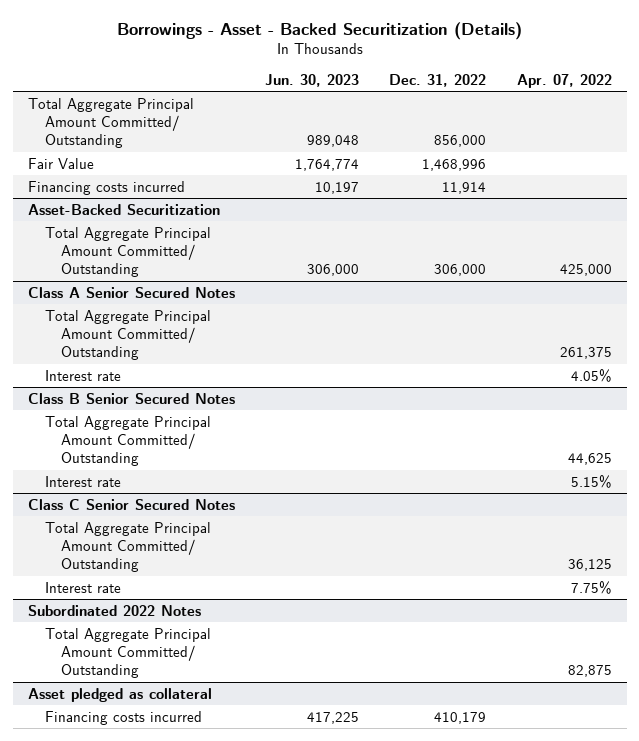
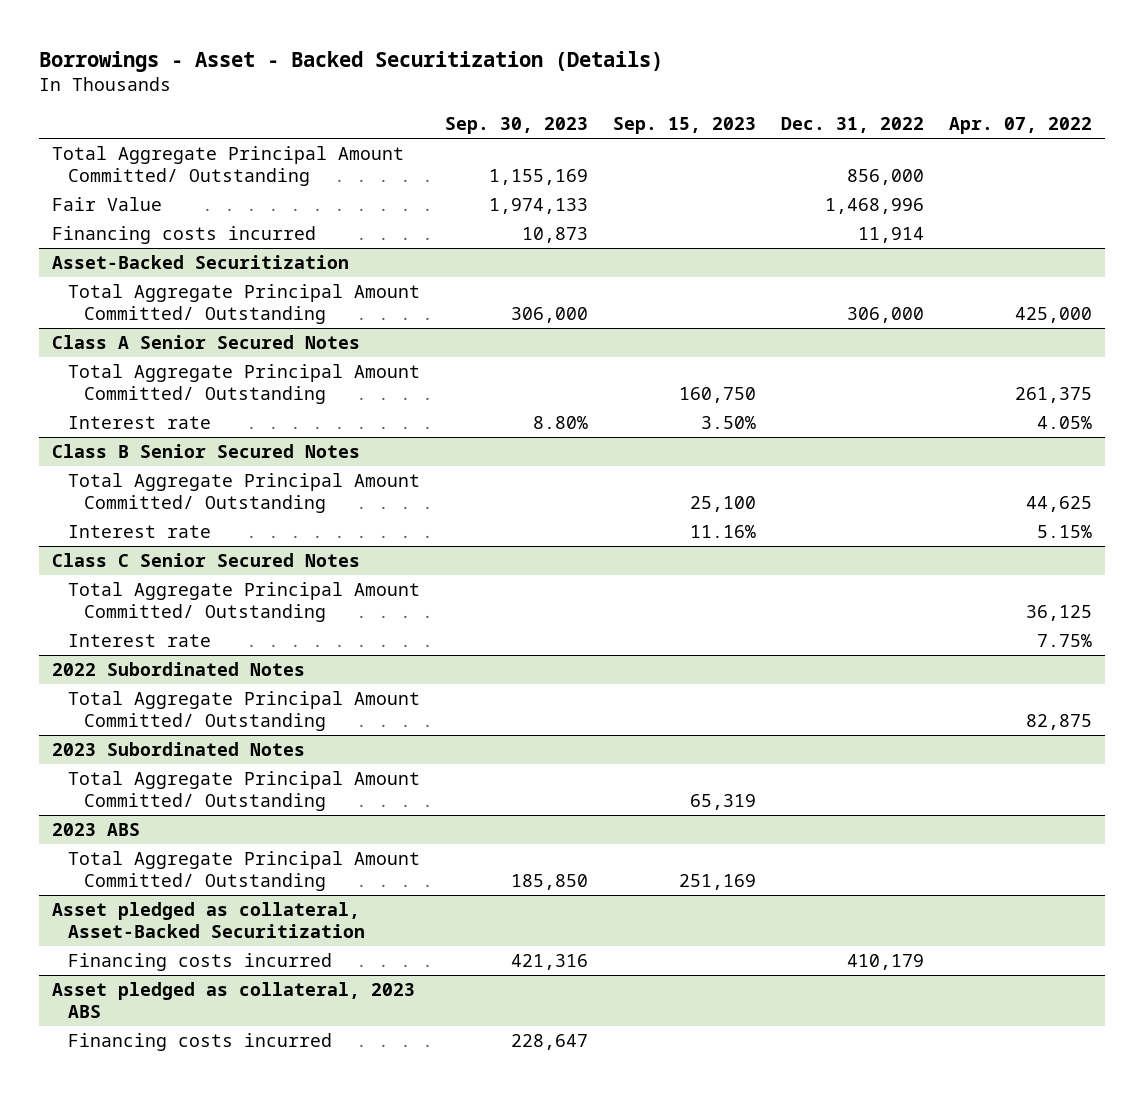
[265,73,360,87] Jun. 30, 2023 -> none
none -> [445,117,589,135] Sep. 30, 2023
none -> [613,117,757,135] Sep. 15, 2023
[27,604,201,616] Subordinated 2022 Notes -> [51,662,305,677] 2022 Subordinated Notes
none -> [51,742,305,757] 2023 Subordinated Notes
none -> [67,771,420,812] Total Aggregate Principal Amount Committed/ Outstanding
none -> [51,823,140,837] 2023 ABS
none -> [67,851,420,892] Total Aggregate Principal Amount Committed/ Outstanding
[27,687,212,702] Asset pledged as collateral -> [51,902,365,939] Asset pledged as collateral, Asset-Backed Securitization
none -> [51,982,415,1019] Asset pledged as collateral, 2023 ABS
none -> [67,1033,332,1052] Financing costs incurred

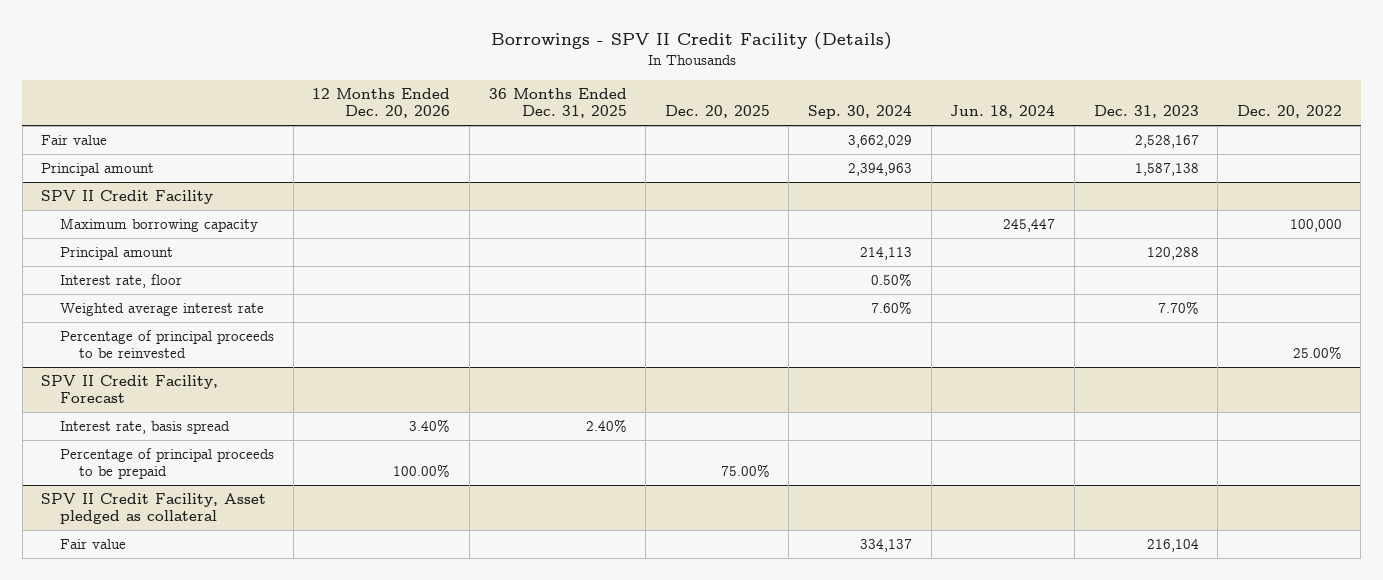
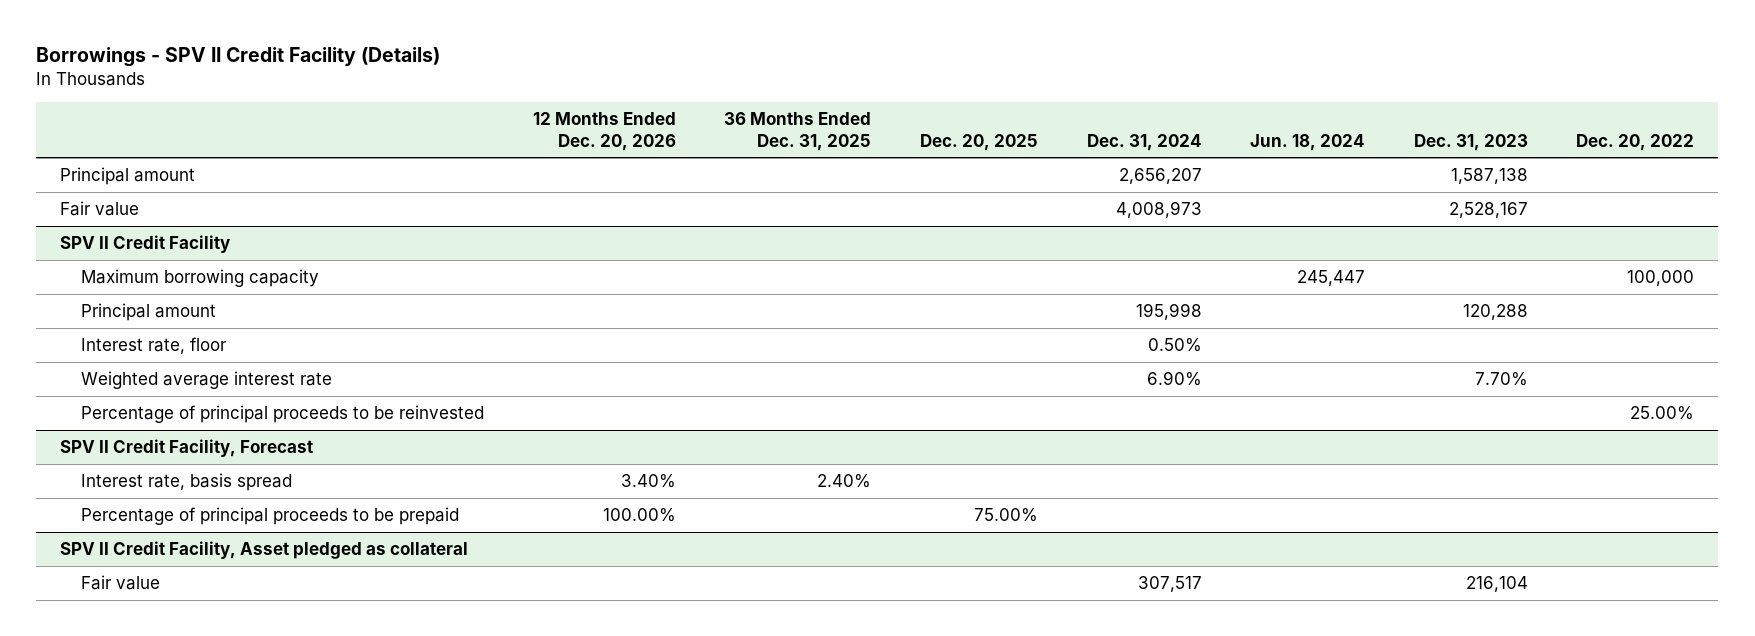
[808,105,913,120] Sep. 30, 2024 -> none
none -> [1086,133,1202,151] Dec. 31, 2024
[41,135,108,146] Fair value -> [60,201,140,217] Fair value

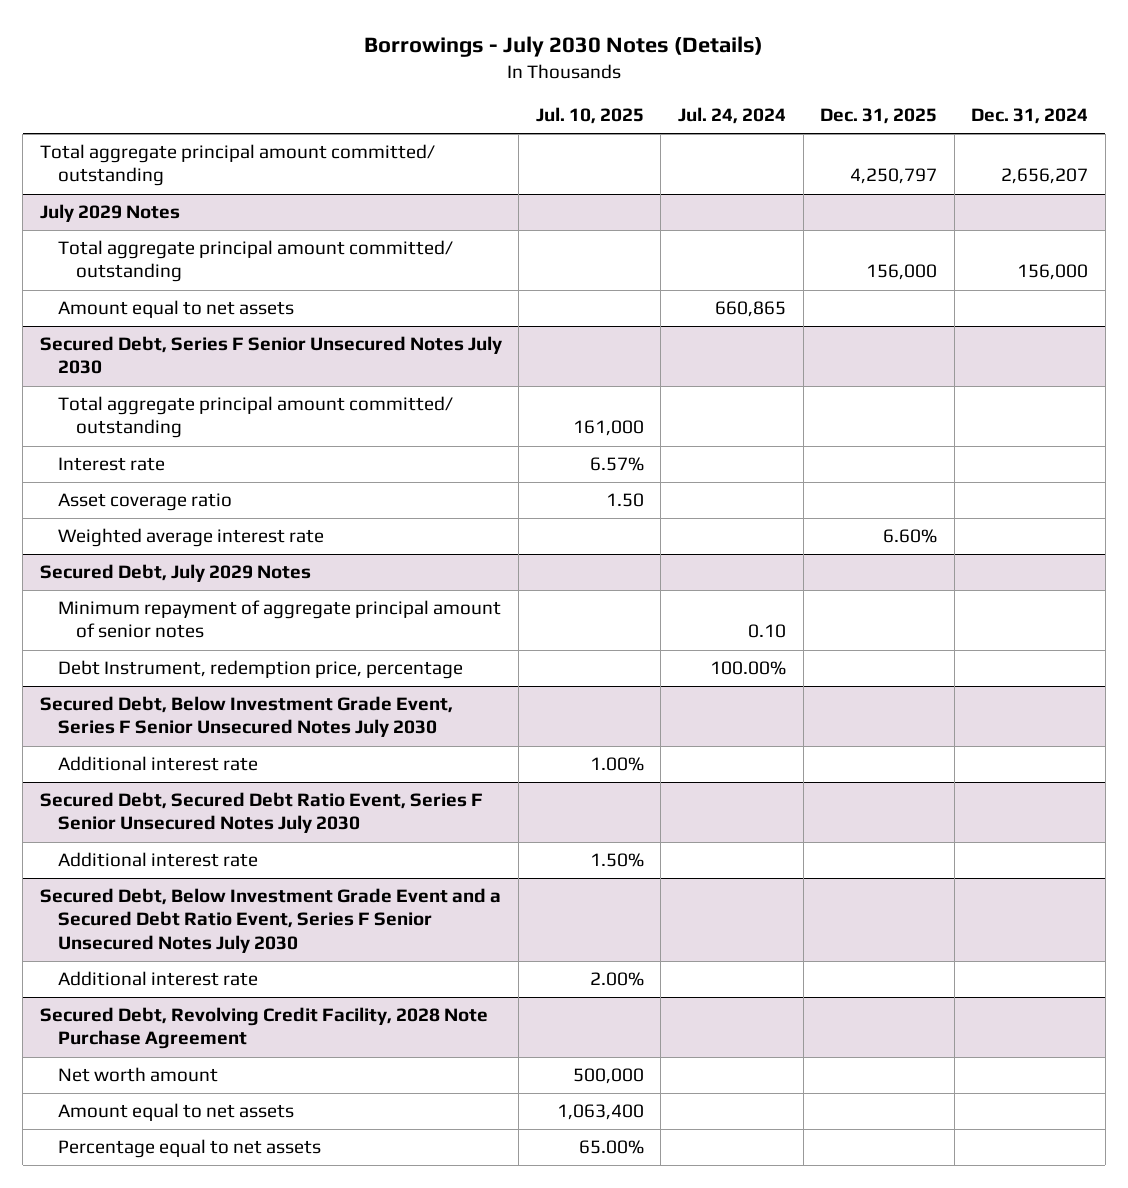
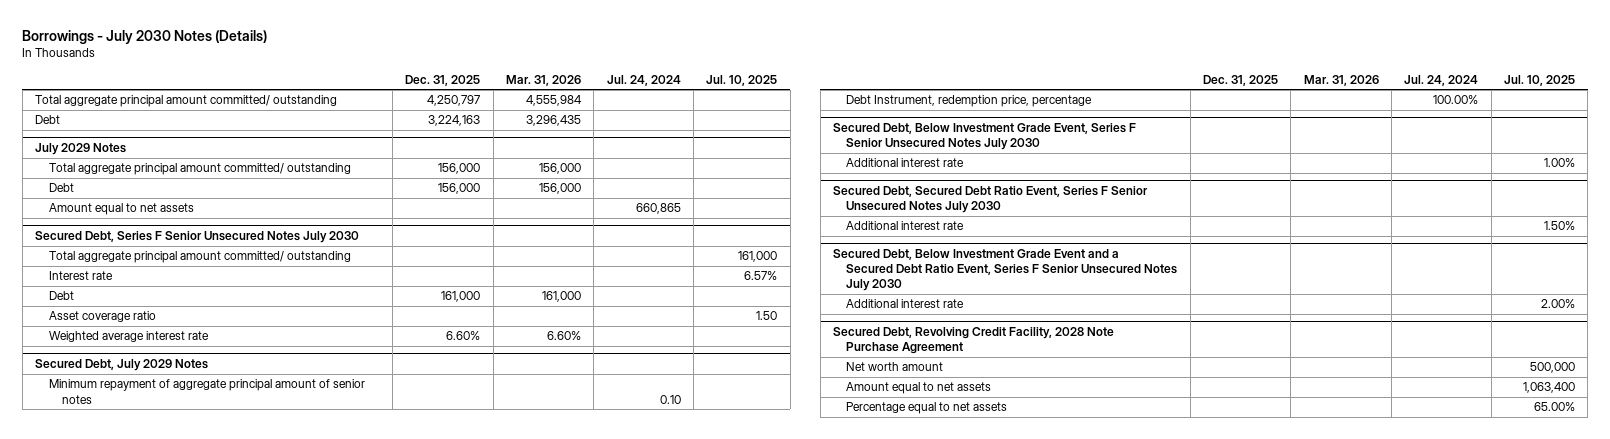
[971,108,1089,125] Dec. 31, 2024 -> none
none -> [505,74,581,86] Mar. 31, 2026
none -> [35,115,61,125] Debt
none -> [48,183,74,193] Debt
none -> [48,291,74,301] Debt

